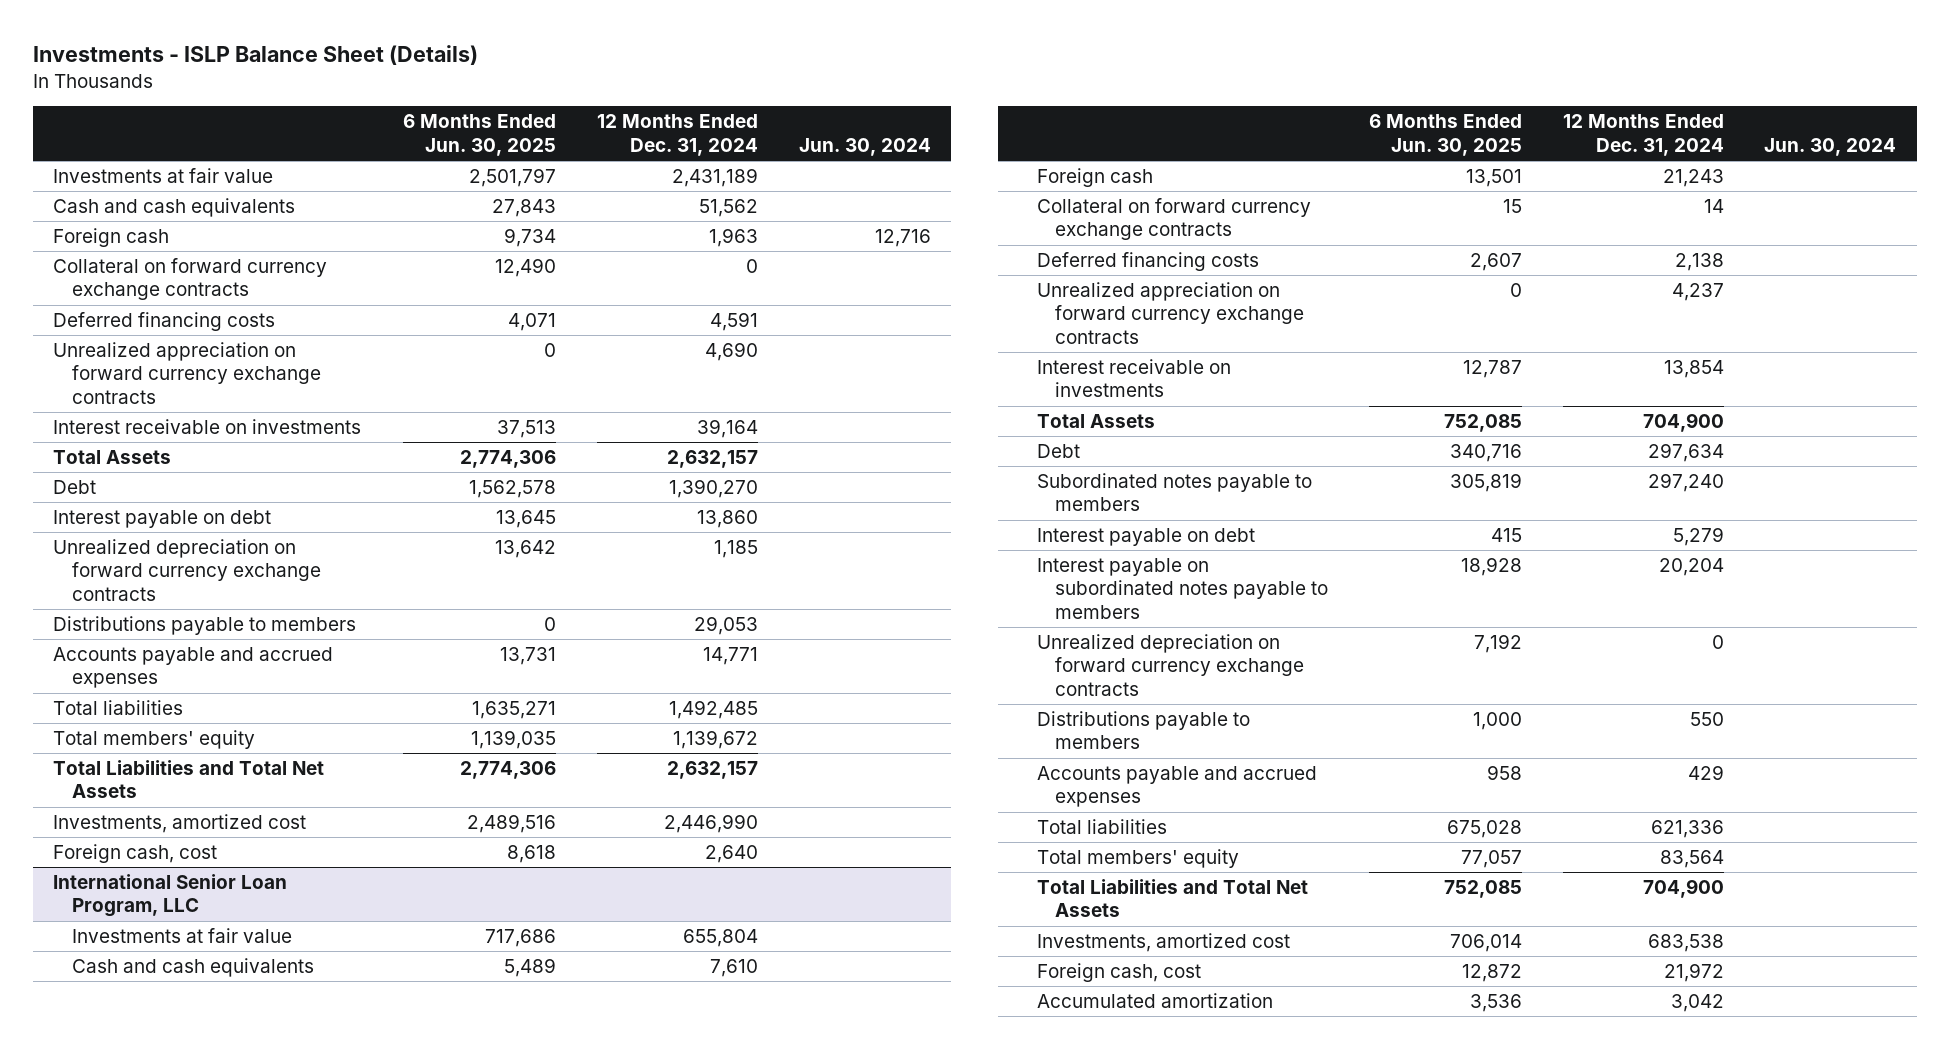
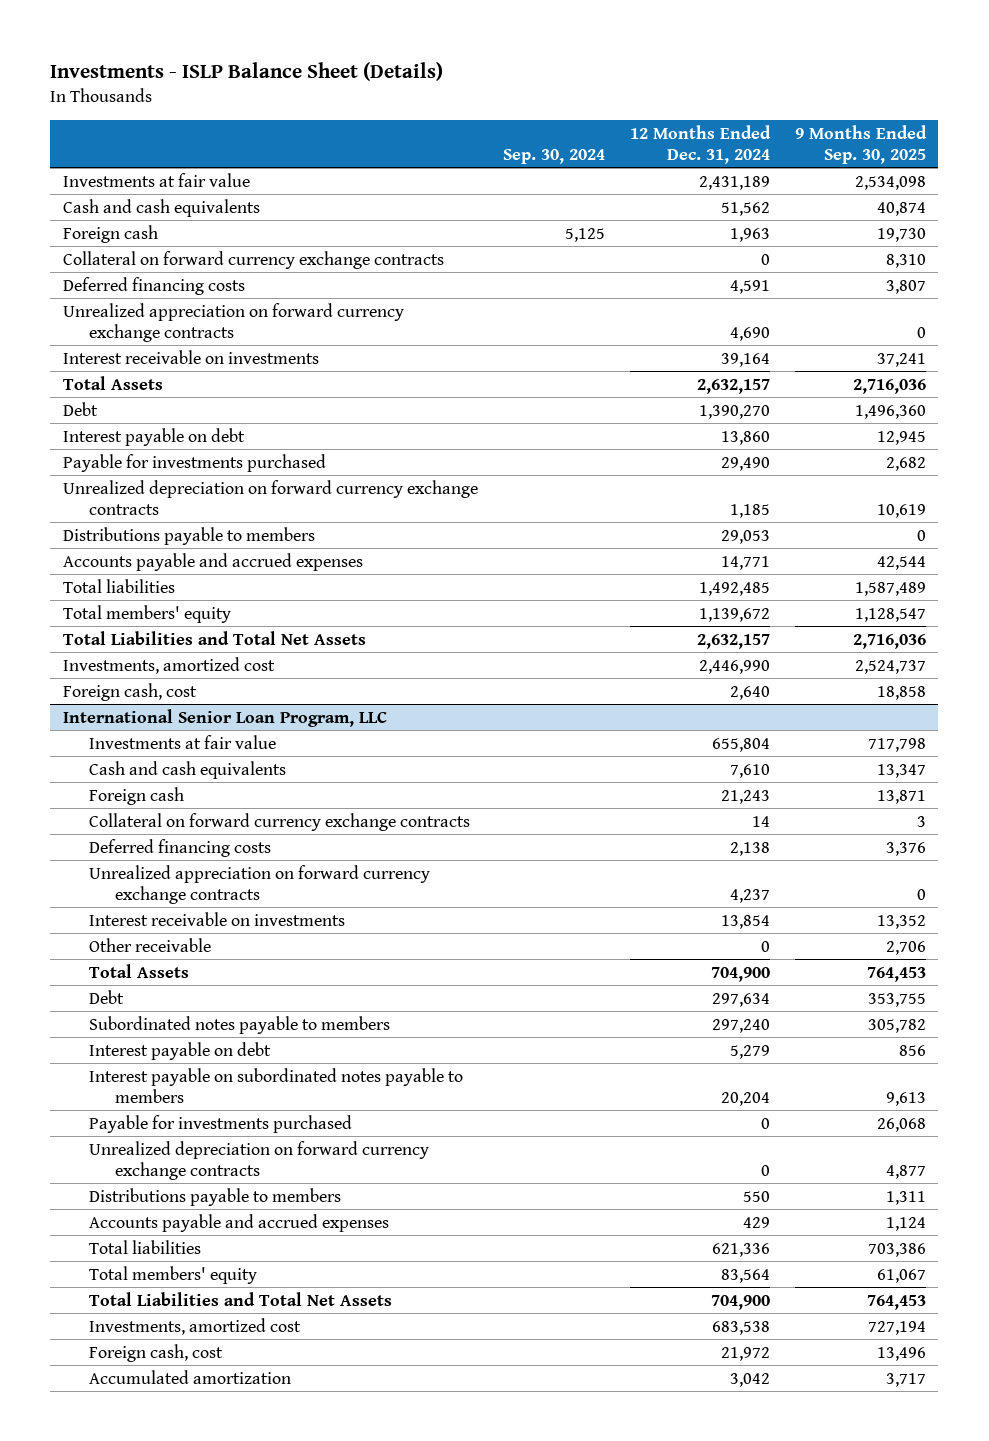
[403,114,557,156] 6 Months Ended Jun. 30, 2025 -> none
[799,137,932,156] Jun. 30, 2024 -> none
none -> [502,148,605,164] Sep. 30, 2024
none -> [794,124,927,164] 9 Months Ended Sep. 30, 2025
none -> [62,453,326,472] Payable for investments purchased
none -> [89,937,212,952] Other receivable
none -> [89,1114,353,1133] Payable for investments purchased

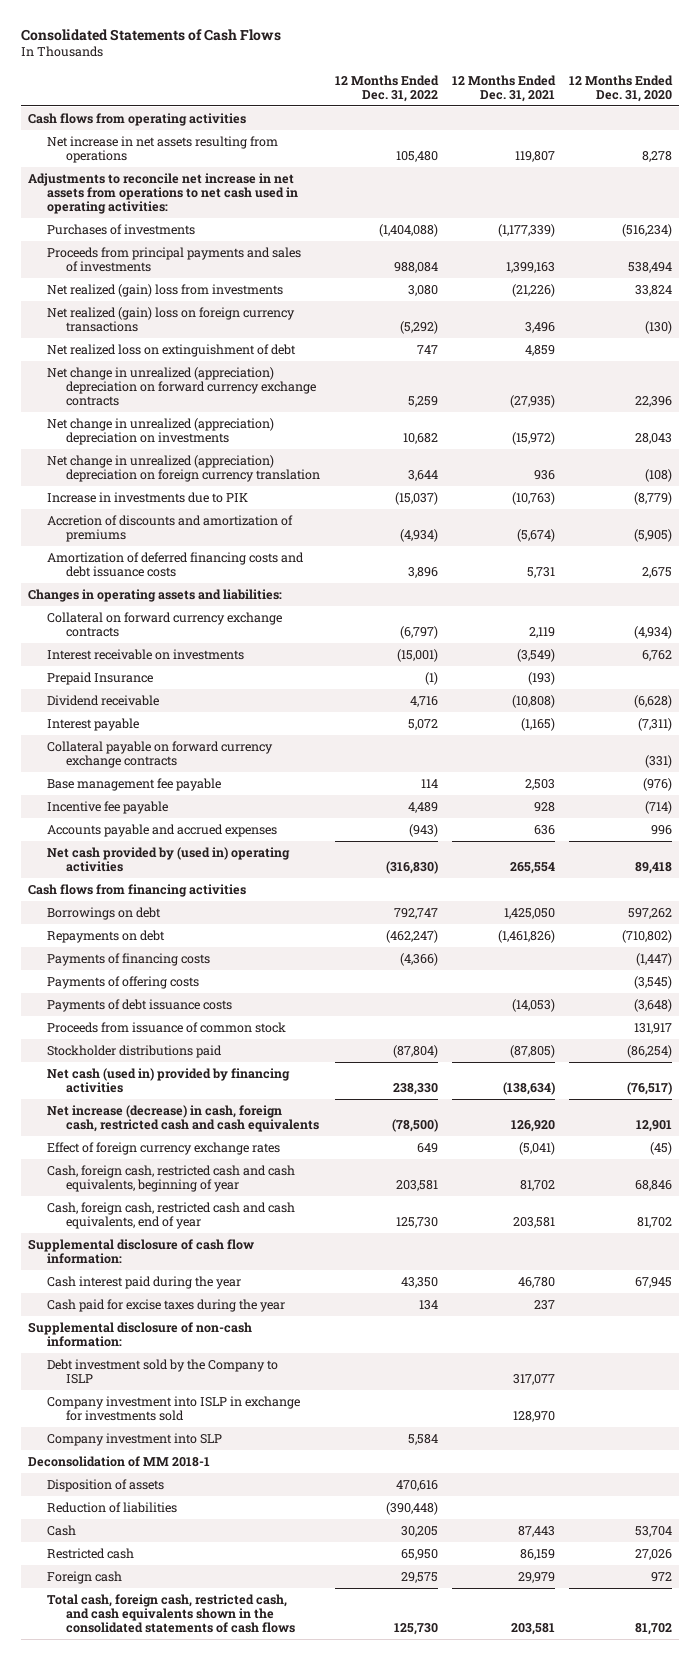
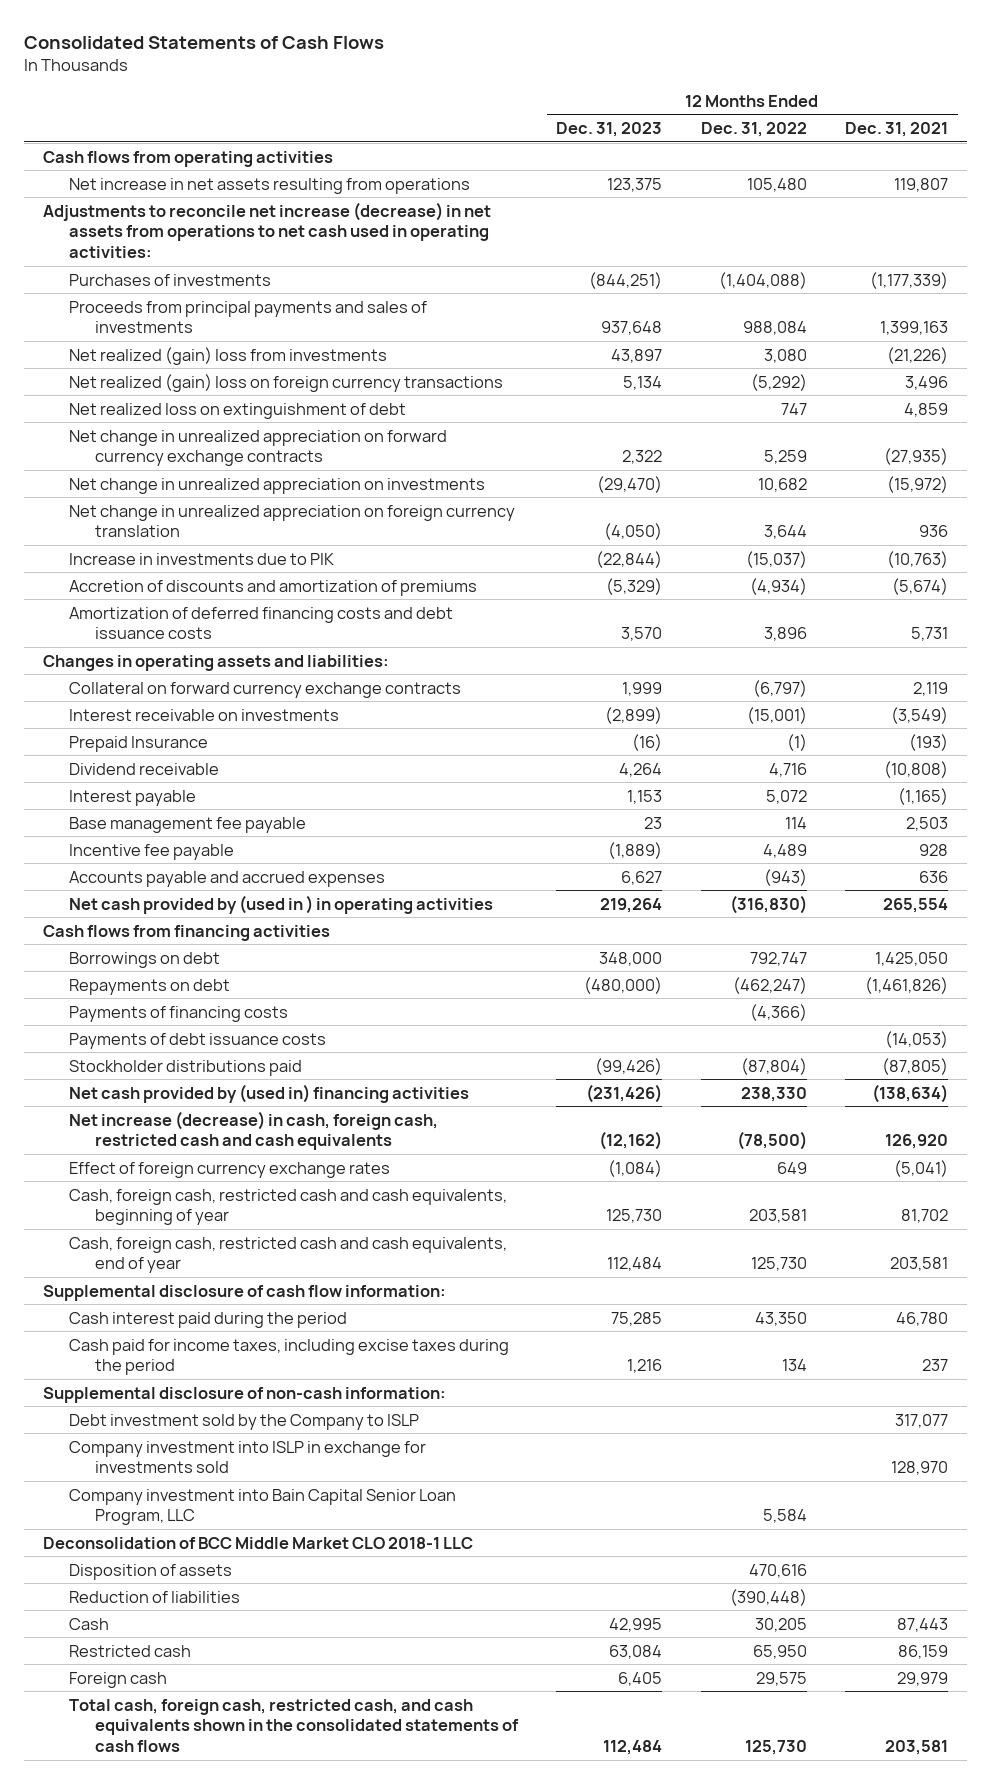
[568,74,673,102] 12 Months Ended Dec. 31, 2020 -> none
none -> [556,122,663,138] Dec. 31, 2023
[27,172,299,215] Adjustments to reconcile net increase in net assets from operations to net cash used in operating activities: -> [42,201,491,259] Adjustments to reconcile net increase (decrease) in net assets from operations to net cash used in operating activities:
[47,366,317,407] Net change in unrealized (appreciation) depreciation on forward currency exchange contracts -> [68,429,447,467] Net change in unrealized appreciation on forward currency exchange contracts
[47,417,275,446] Net change in unrealized (appreciation) depreciation on investments -> [68,477,485,494] Net change in unrealized appreciation on investments
[47,454,321,483] Net change in unrealized (appreciation) depreciation on foreign currency translation -> [68,504,515,538] Net change in unrealized appreciation on foreign currency translation
[47,740,274,769] Collateral payable on forward currency exchange contracts -> none
[47,846,291,873] Net cash provided by (used in) operating activities -> [68,894,493,914] Net cash provided by (used in ) in operating activities
[47,975,200,989] Payments of offering costs -> none
[47,1021,287,1033] Proceeds from issuance of common stock -> none
[47,1067,291,1094] Net cash (used in) provided by financing activities -> [68,1083,469,1103] Net cash provided by (used in) financing activities
[47,1275,242,1289] Cash interest paid during the year -> [68,1311,347,1328] Cash interest paid during the period
[47,1298,286,1312] Cash paid for excise taxes during the year -> [68,1338,509,1376] Cash paid for income taxes, including excise taxes during the period
[47,1432,223,1446] Company investment into SLP -> [68,1488,456,1526] Company investment into Bain Capital Senior Loan Program, LLC
[27,1455,210,1467] Deconsolidation of MM 2018-1 -> [42,1536,473,1549] Deconsolidation of BCC Middle Market CLO 2018-1 LLC

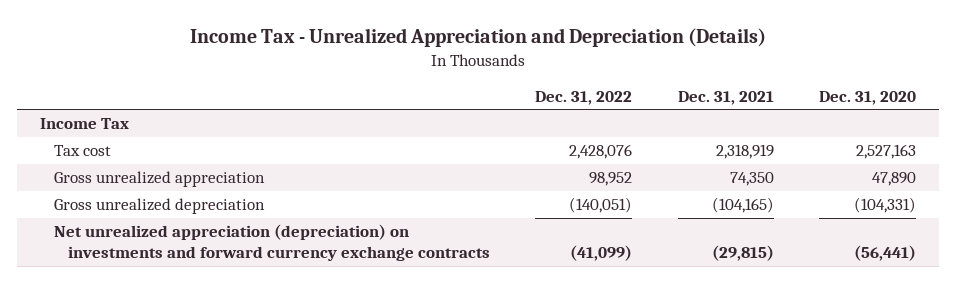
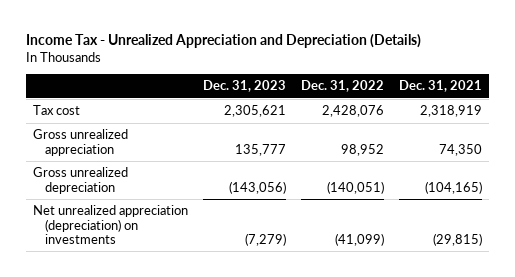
[819,90,917,105] Dec. 31, 2020 -> none
none -> [203,80,287,93] Dec. 31, 2023
[39,118,129,130] Income Tax -> none
[53,224,490,262] Net unrealized appreciation (depreciation) on investments and forward currency exchange contracts -> [33,205,189,244] Net unrealized appreciation (depreciation) on investments

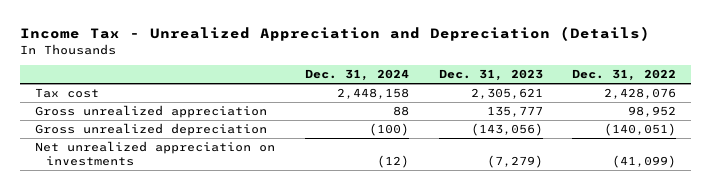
[398,80,482,93] Dec. 31, 2021 -> none
none -> [304,69,409,82] Dec. 31, 2024
[33,205,189,244] Net unrealized appreciation (depreciation) on investments -> [35,141,276,167] Net unrealized appreciation on investments

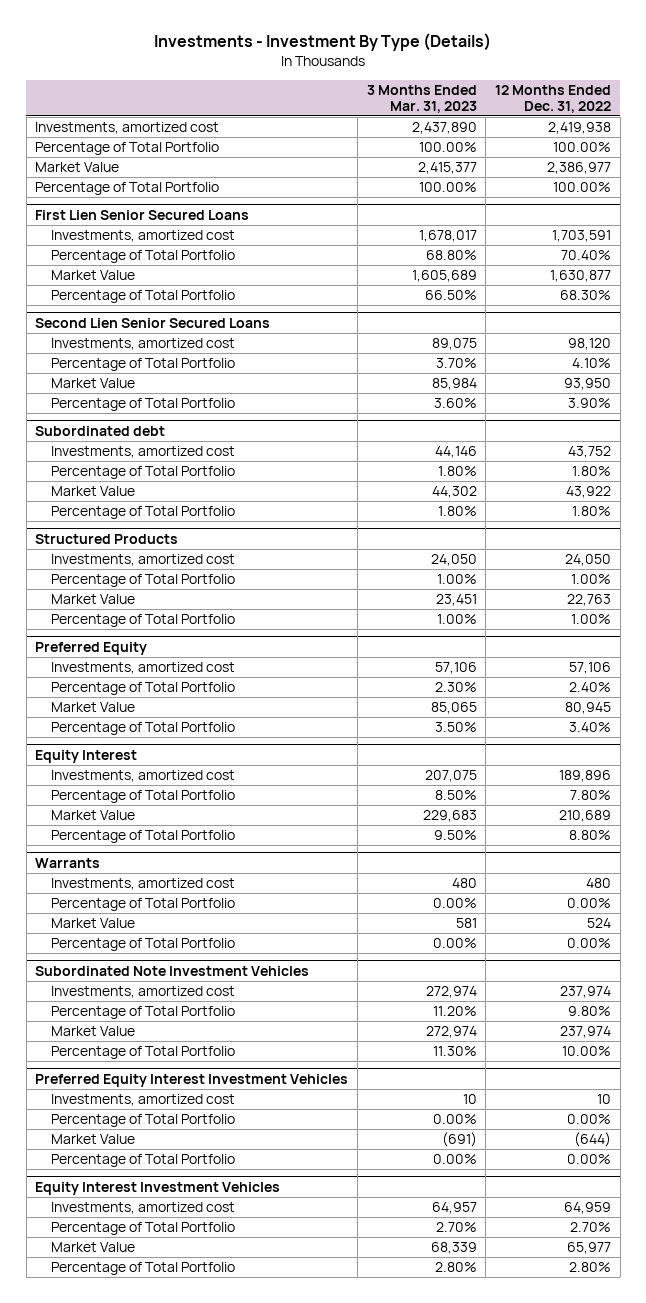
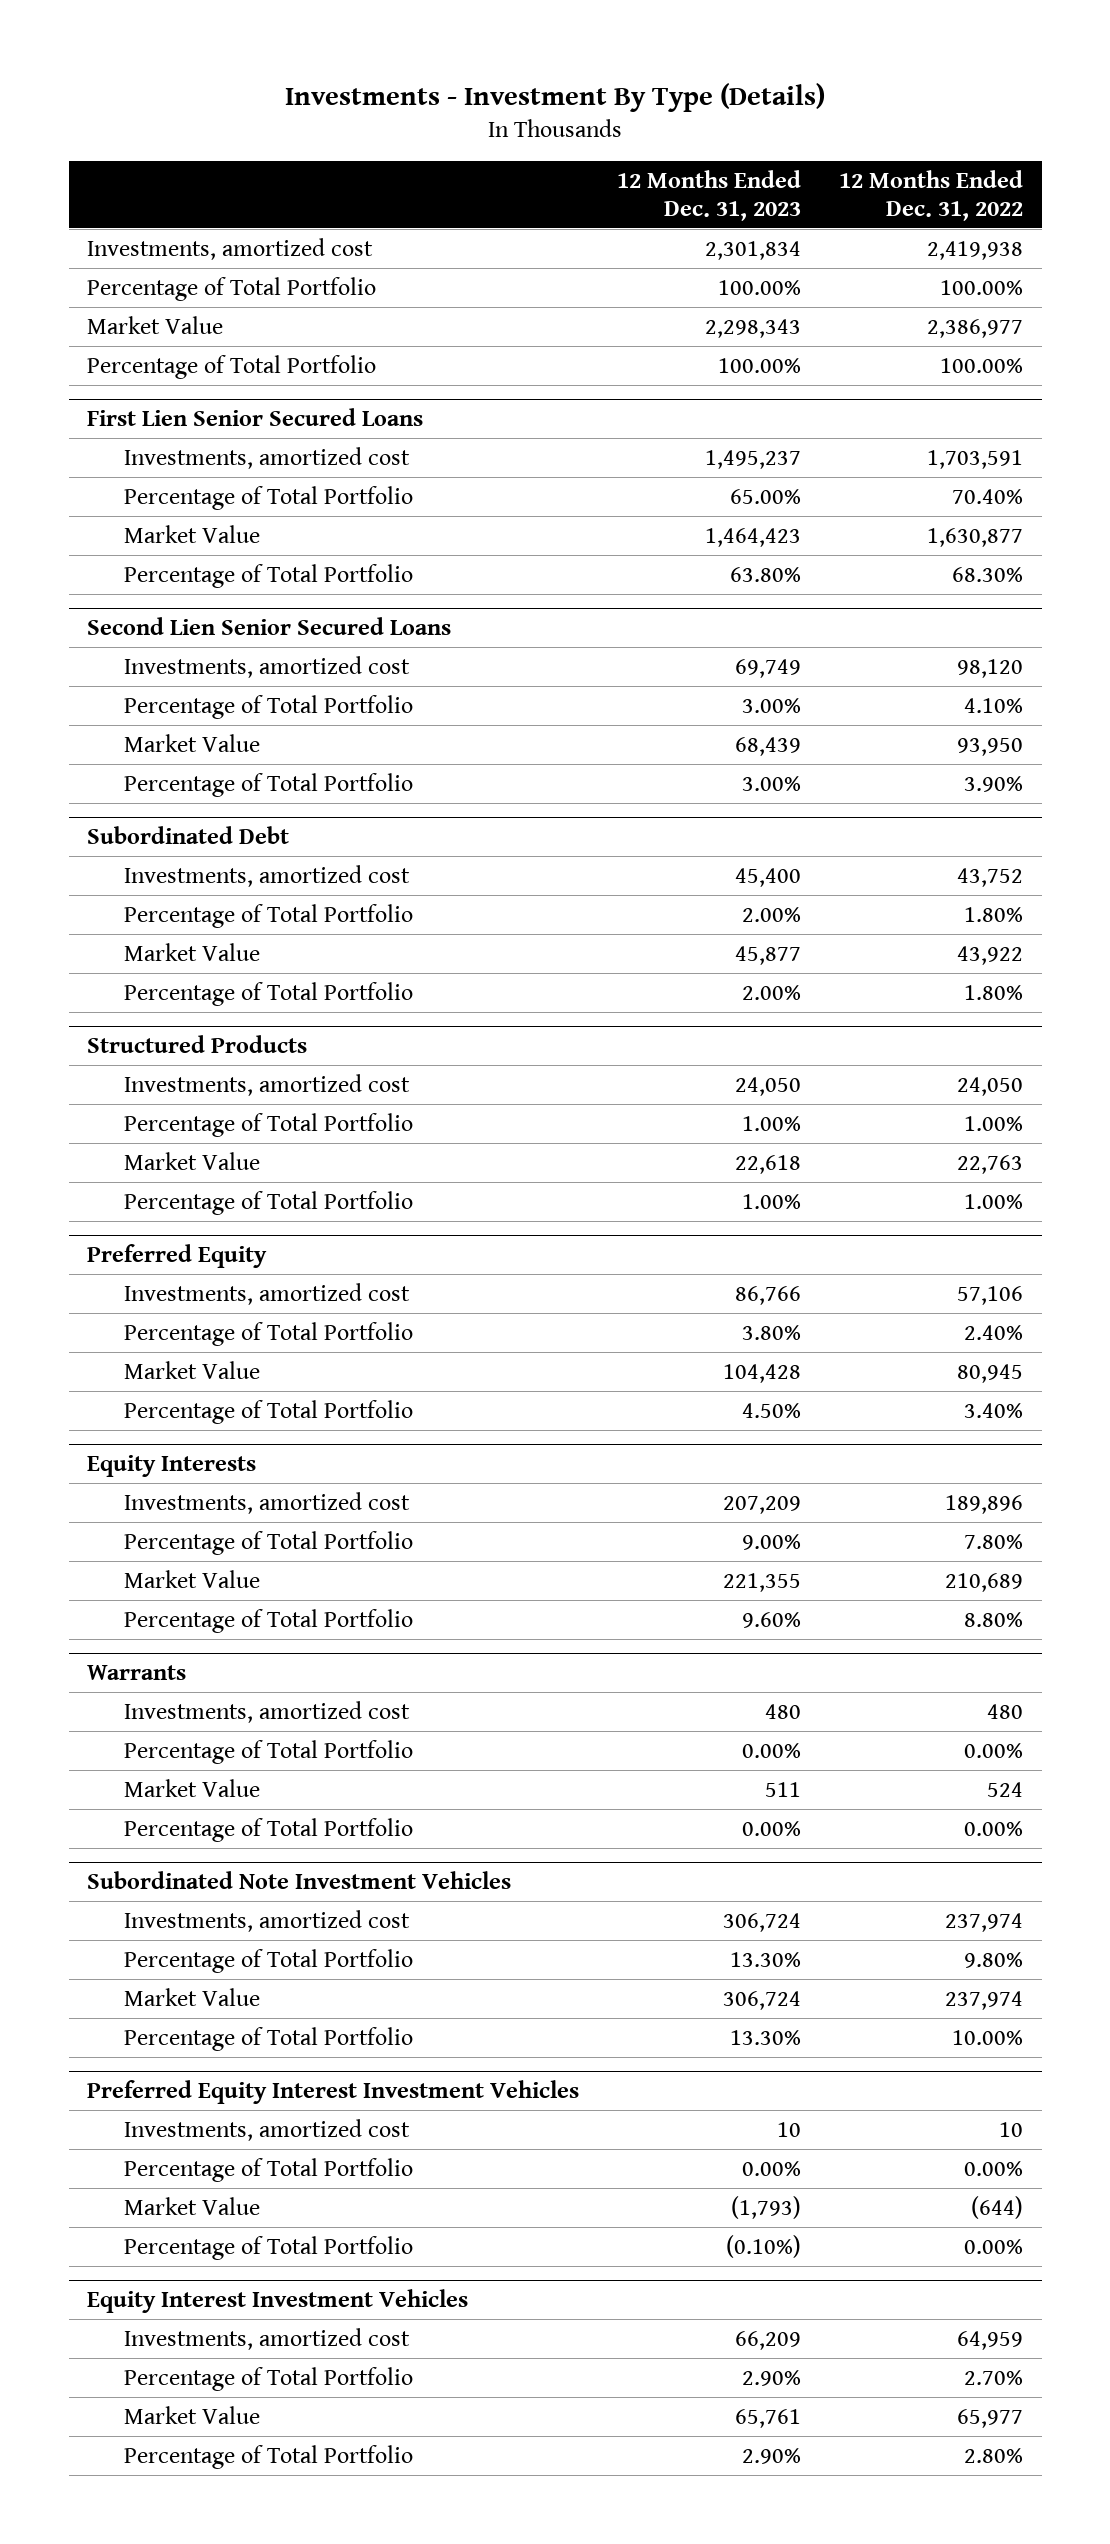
[366,84,477,113] 3 Months Ended Mar. 31, 2023 -> none
none -> [617,169,802,221] 12 Months Ended Dec. 31, 2023
[35,426,166,437] Subordinated debt -> [87,825,290,844] Subordinated Debt
[35,750,138,764] Equity Interest -> [87,1454,257,1477] Equity Interests

